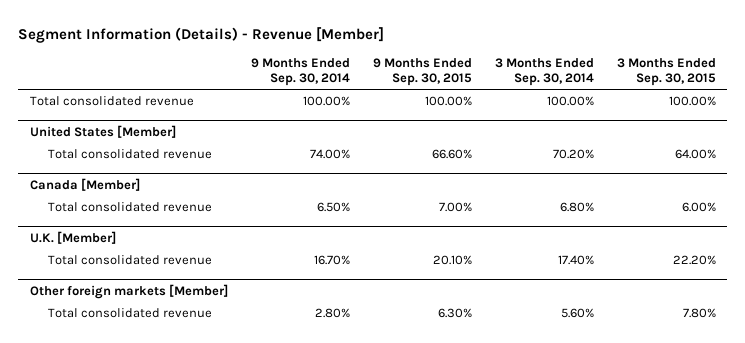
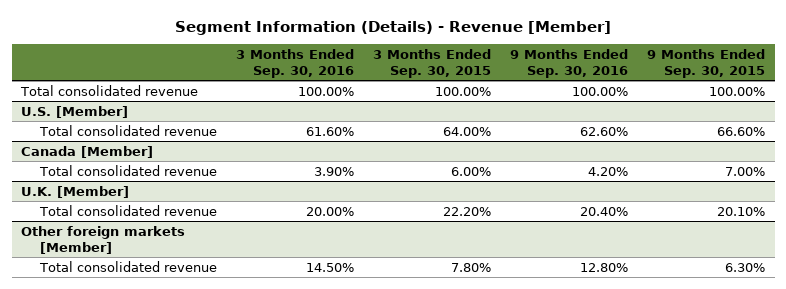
[250,58,350,87] 9 Months Ended Sep. 30, 2014 -> none
[494,58,594,87] 3 Months Ended Sep. 30, 2014 -> none
none -> [235,48,354,79] 3 Months Ended Sep. 30, 2016
none -> [510,48,629,79] 9 Months Ended Sep. 30, 2016
[29,125,176,139] United States [Member] -> [21,105,129,118] U.S. [Member]

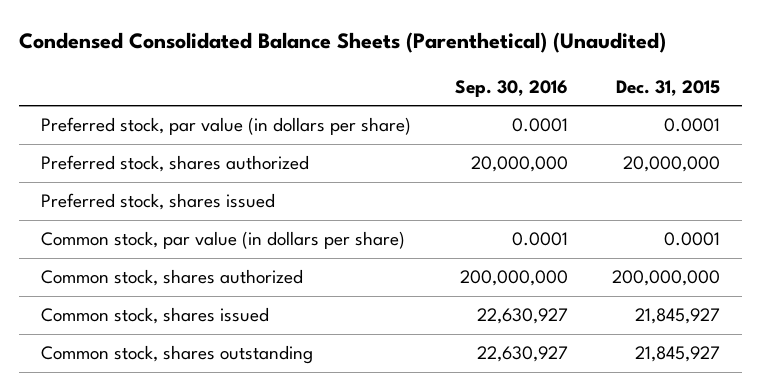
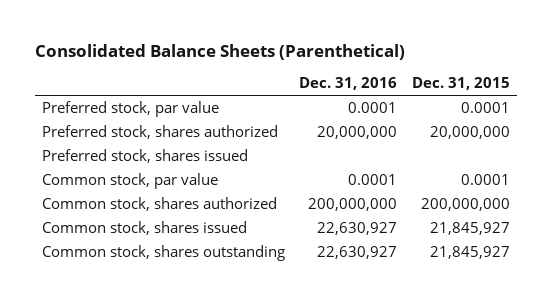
[18,32,666,54] Condensed Consolidated Balance Sheets (Parenthetical) (Unaudited) -> [34,43,405,60] Consolidated Balance Sheets (Parenthetical)
[454,79,568,97] Sep. 30, 2016 -> none
none -> [299,77,398,91] Dec. 31, 2016
[40,117,411,136] Preferred stock, par value (in dollars per share) -> [41,101,219,118] Preferred stock, par value
[40,231,405,250] Common stock, par value (in dollars per share) -> [41,173,218,190] Common stock, par value

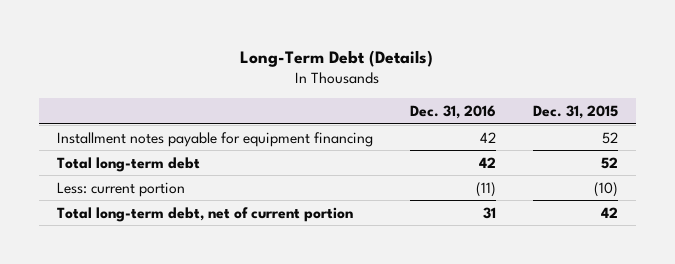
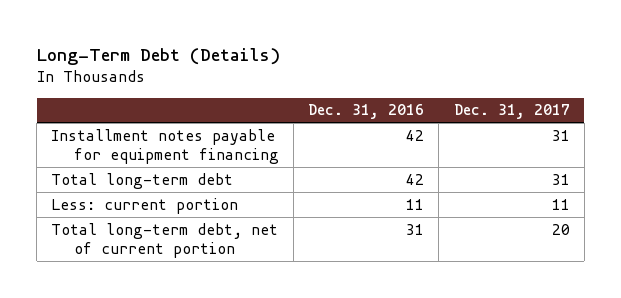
[532,105,618,120] Dec. 31, 2015 -> none
none -> [453,104,570,120] Dec. 31, 2017
[475,181,496,197] (11) -> [406,198,425,210] 11

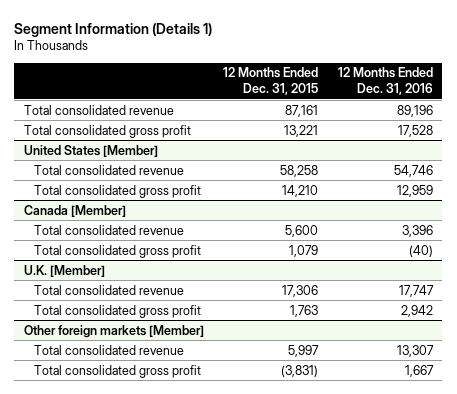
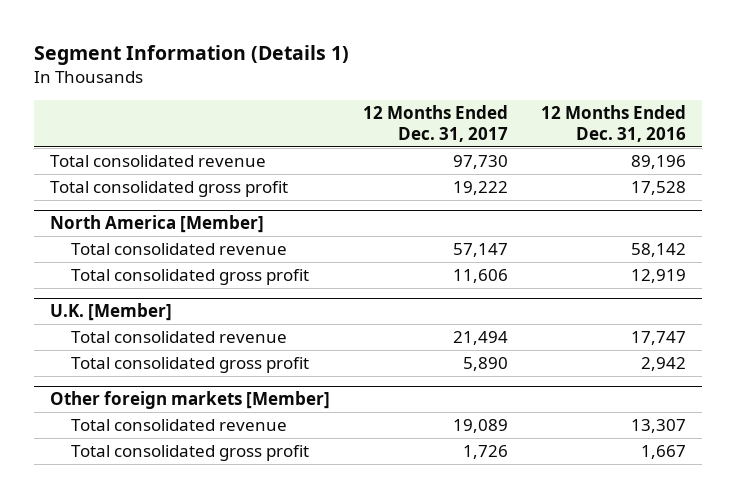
[223,67,319,96] 12 Months Ended Dec. 31, 2015 -> none
none -> [362,105,508,142] 12 Months Ended Dec. 31, 2017
[24,144,159,157] United States [Member] -> none
[24,204,127,217] Canada [Member] -> none
[34,224,185,235] Total consolidated revenue -> none
[34,244,202,258] Total consolidated gross profit -> none
none -> [50,215,265,234] North America [Member]
[393,164,433,177] 54,746 -> [630,243,686,258] 58,142
[396,184,433,197] 12,959 -> [630,269,686,284] 12,919

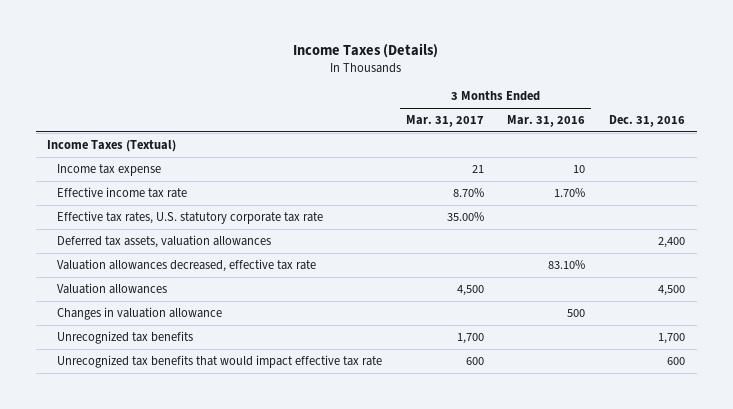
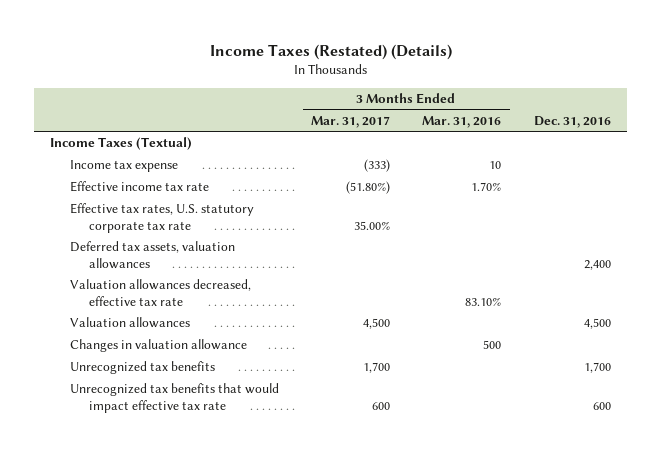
[293,42,439,58] Income Taxes (Details) -> [209,43,452,60] Income Taxes (Restated) (Details)
[471,165,484,174] 21 -> [364,159,391,173] (333)
[452,188,484,198] 8.70% -> [346,181,391,195] (51.80%)

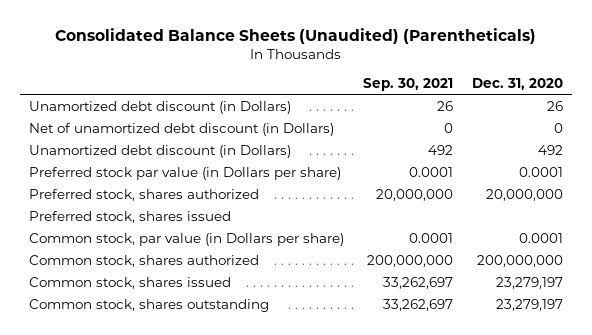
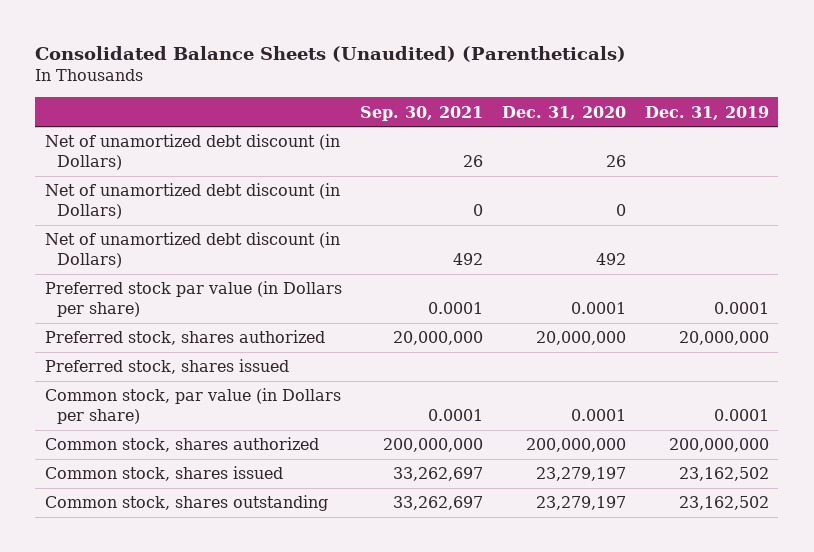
none -> [644,105,769,120] Dec. 31, 2019
[29,100,292,114] Unamortized debt discount (in Dollars) -> [44,134,340,171] Net of unamortized debt discount (in Dollars)
[29,144,292,158] Unamortized debt discount (in Dollars) -> [44,232,340,269] Net of unamortized debt discount (in Dollars)

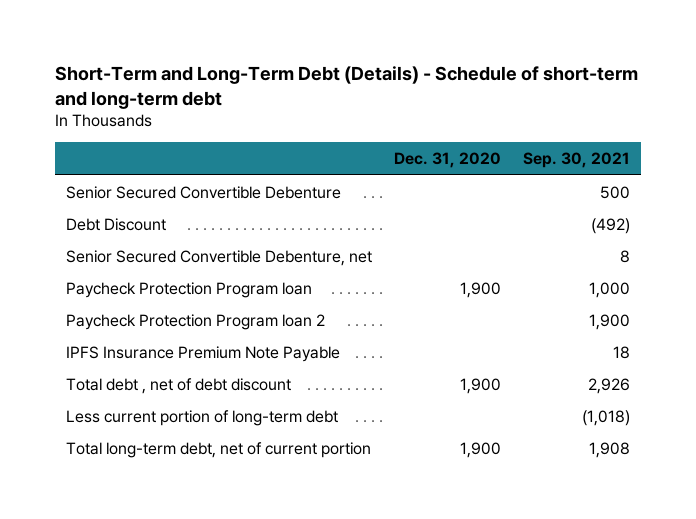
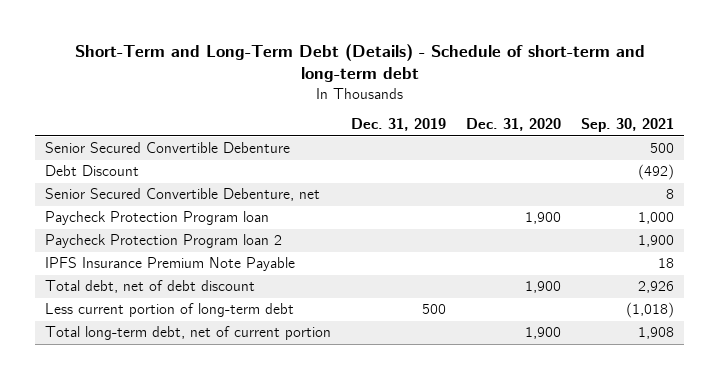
none -> [351,118,447,132] Dec. 31, 2019
[66,377,292,394] Total debt , net of debt discount -> [44,280,255,294] Total debt, net of debt discount

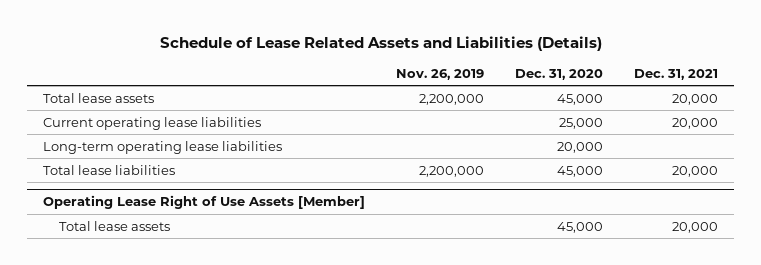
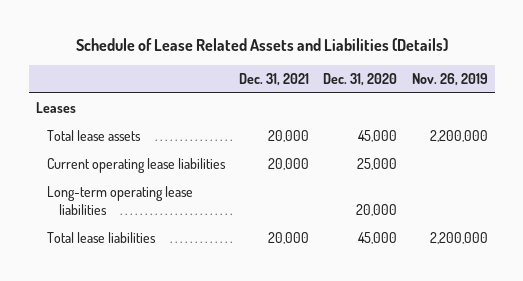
none -> [35,102,76,114] Leases
[42,195,365,210] Operating Lease Right of Use Assets [Member] -> none
[58,220,170,231] Total lease assets -> none

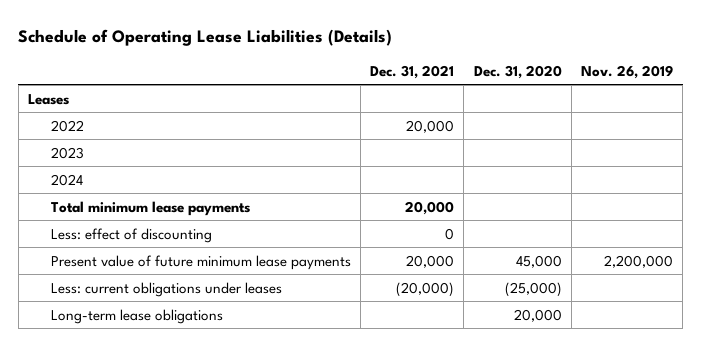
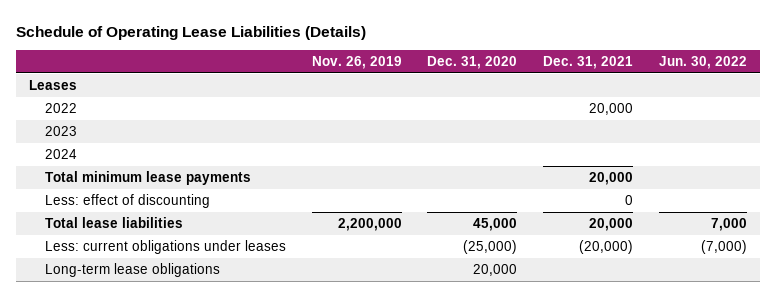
none -> [658,55,747,69] Jun. 30, 2022
[50,254,351,270] Present value of future minimum lease payments -> [44,216,183,228] Total lease liabilities

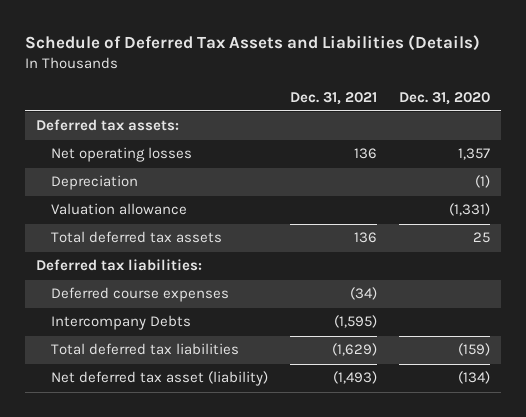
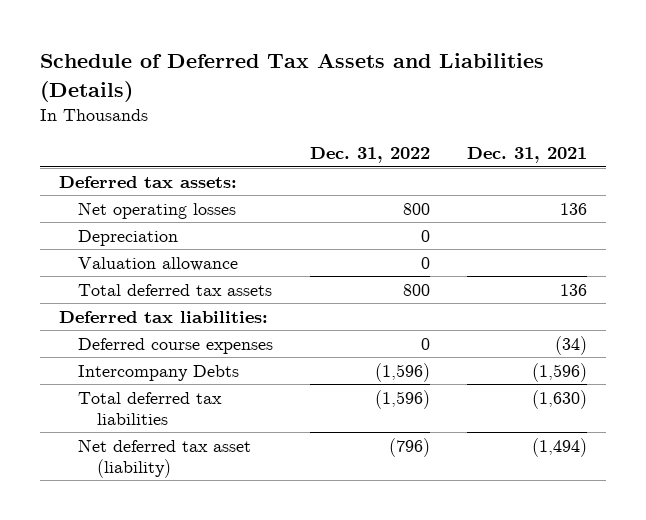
[399,91,491,105] Dec. 31, 2020 -> none
none -> [310,147,431,164] Dec. 31, 2022
[334,315,378,329] (1,595) -> [532,362,588,382] (1,596)
[332,343,378,357] (1,629) -> [532,389,588,409] (1,630)
[333,371,378,385] (1,493) -> [532,437,588,457] (1,494)

